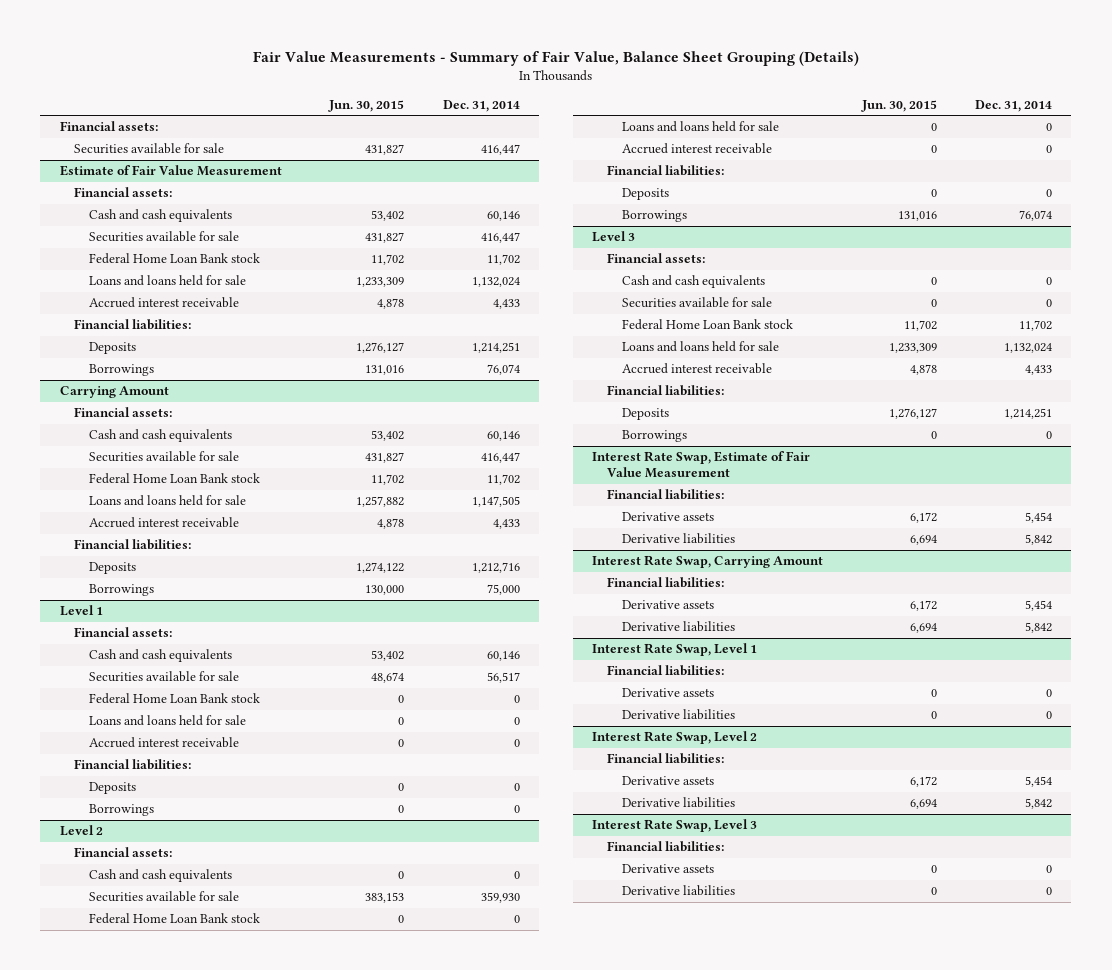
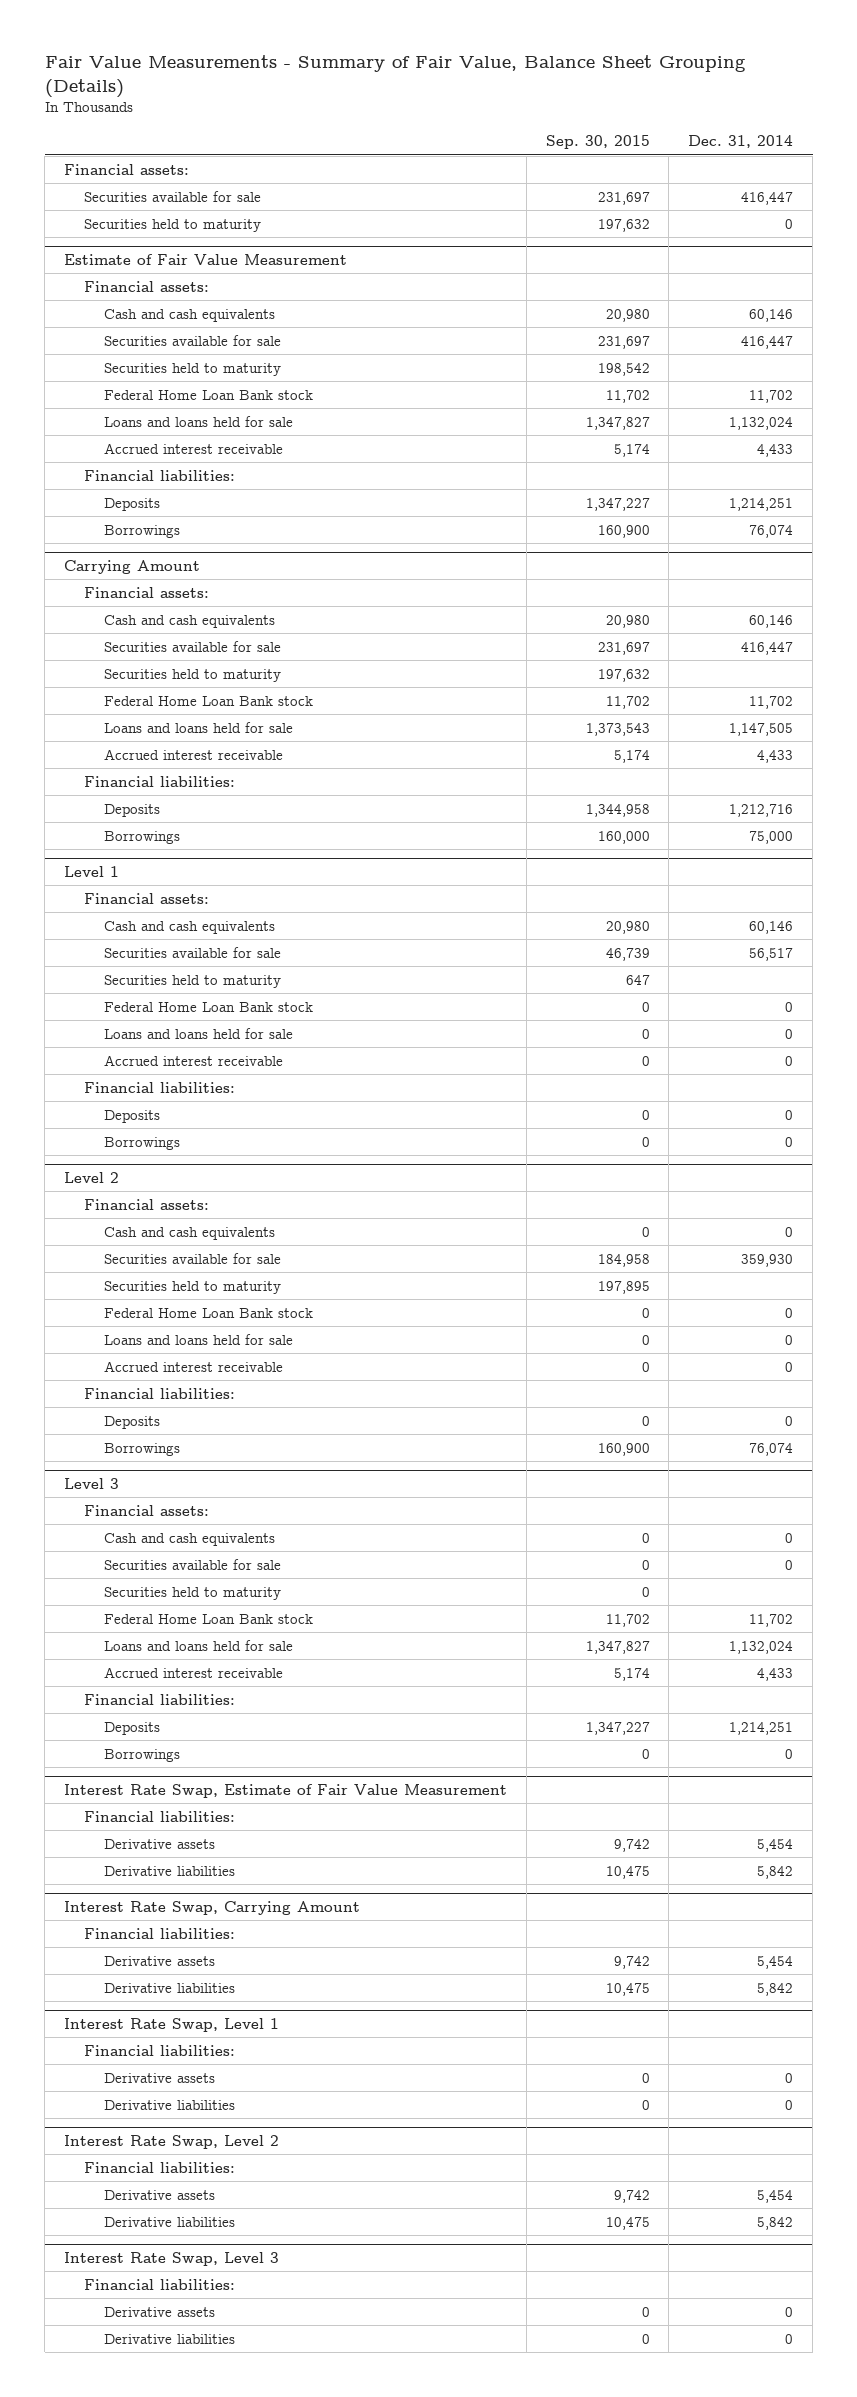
[328,99,405,112] Jun. 30, 2015 -> none
none -> [545,135,650,150] Sep. 30, 2015
none -> [84,218,262,232] Securities held to maturity
none -> [104,362,282,376] Securities held to maturity
none -> [104,668,282,682] Securities held to maturity
none -> [104,974,282,988] Securities held to maturity
none -> [104,1280,282,1294] Securities held to maturity
none -> [104,1586,282,1600] Securities held to maturity

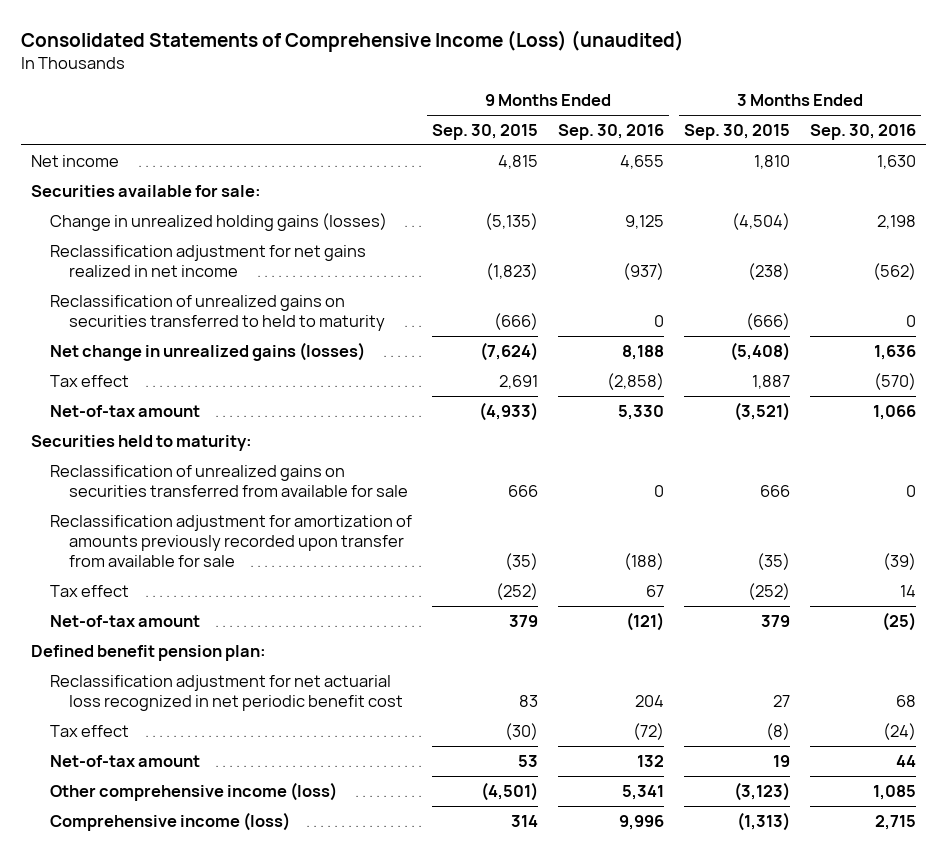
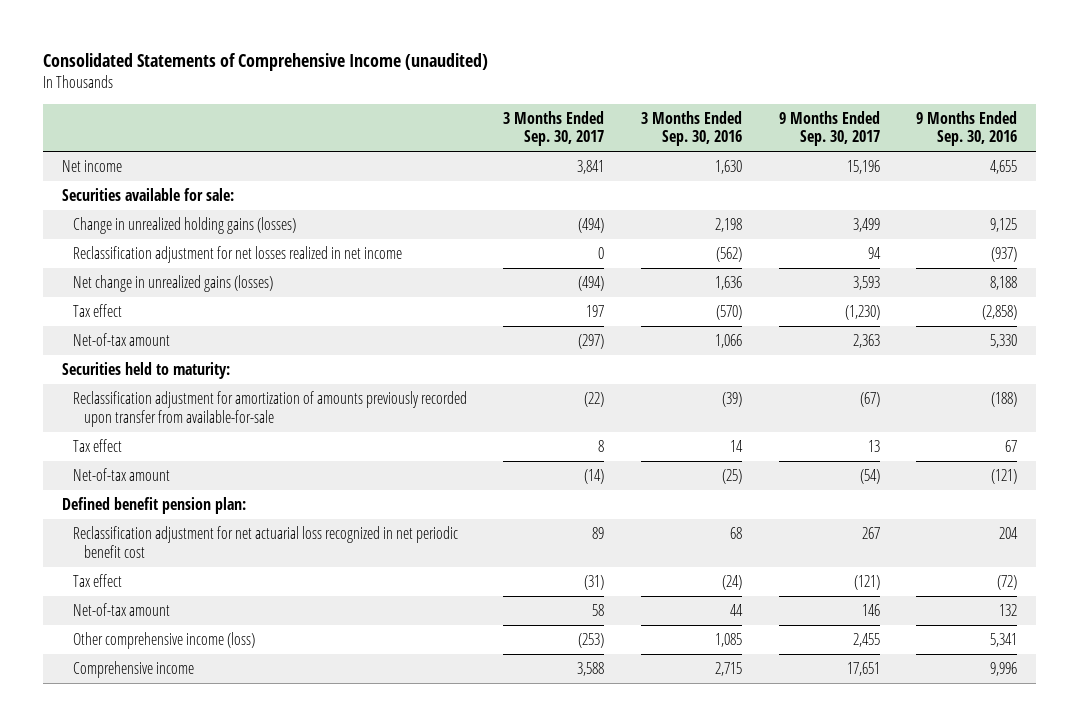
[21,29,685,52] Consolidated Statements of Comprehensive Income (Loss) (unaudited) -> [43,53,489,72] Consolidated Statements of Comprehensive Income (unaudited)
[432,123,539,140] Sep. 30, 2015 -> none
[683,123,790,140] Sep. 30, 2015 -> none
none -> [503,110,605,147] 3 Months Ended Sep. 30, 2017
none -> [778,110,880,147] 9 Months Ended Sep. 30, 2017
[50,294,386,332] Reclassification of unrealized gains on securities transferred to held to maturity -> none
[50,244,367,278] Reclassification adjustment for net gains realized in net income -> [72,246,402,264] Reclassification adjustment for net losses realized in net income
[50,464,409,498] Reclassification of unrealized gains on securities transferred from available for sale -> none
[50,514,413,568] Reclassification adjustment for amortization of amounts previously recorded upon transfer from available for sale -> [72,391,467,427] Reclassification adjustment for amortization of amounts previously recorded upon transfer from available-for-sale
[50,811,291,831] Comprehensive income (loss) -> [72,661,194,679] Comprehensive income

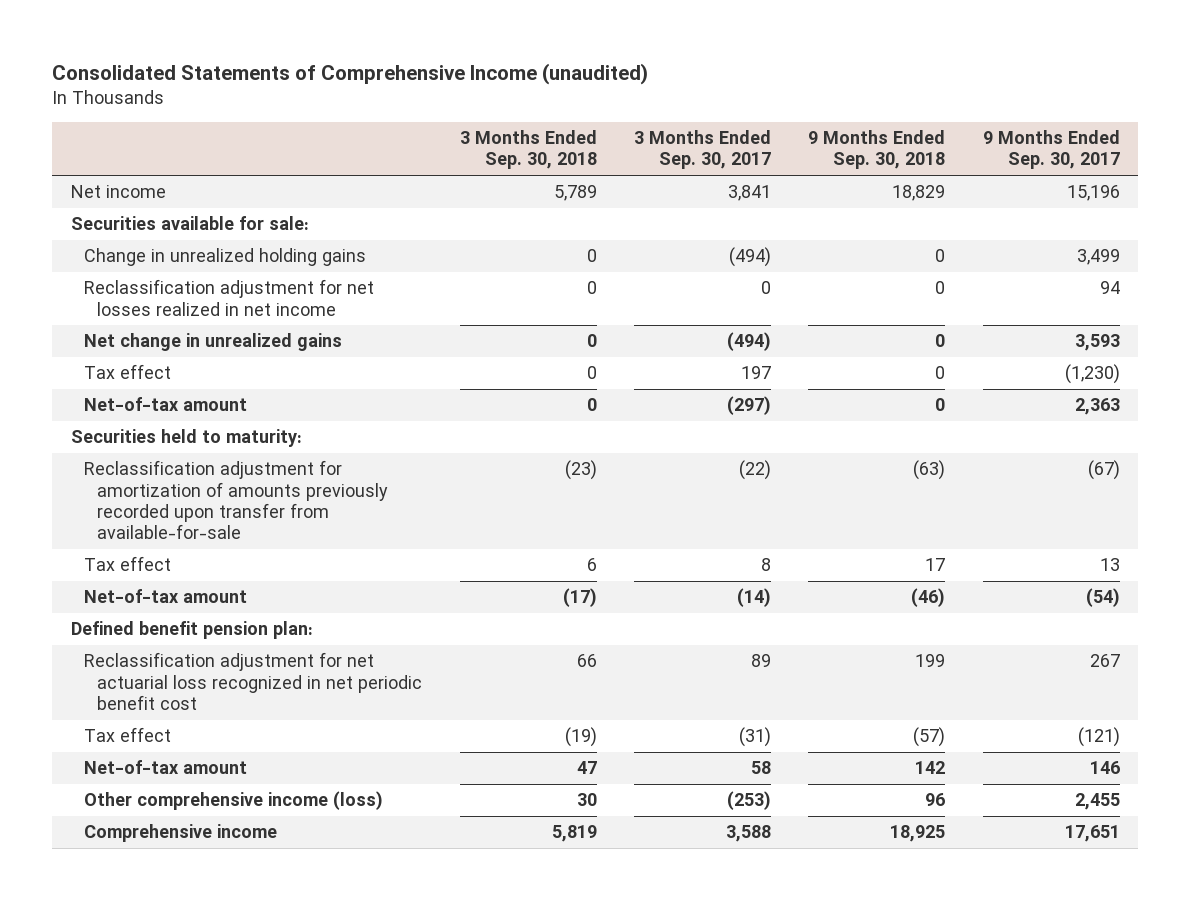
[641,110,743,147] 3 Months Ended Sep. 30, 2016 -> none
[916,110,1018,147] 9 Months Ended Sep. 30, 2016 -> none
none -> [459,130,597,170] 3 Months Ended Sep. 30, 2018
none -> [808,130,946,170] 9 Months Ended Sep. 30, 2018
[72,217,296,235] Change in unrealized holding gains (losses) -> [83,248,366,267] Change in unrealized holding gains
[72,275,273,293] Net change in unrealized gains (losses) -> [83,333,342,352] Net change in unrealized gains

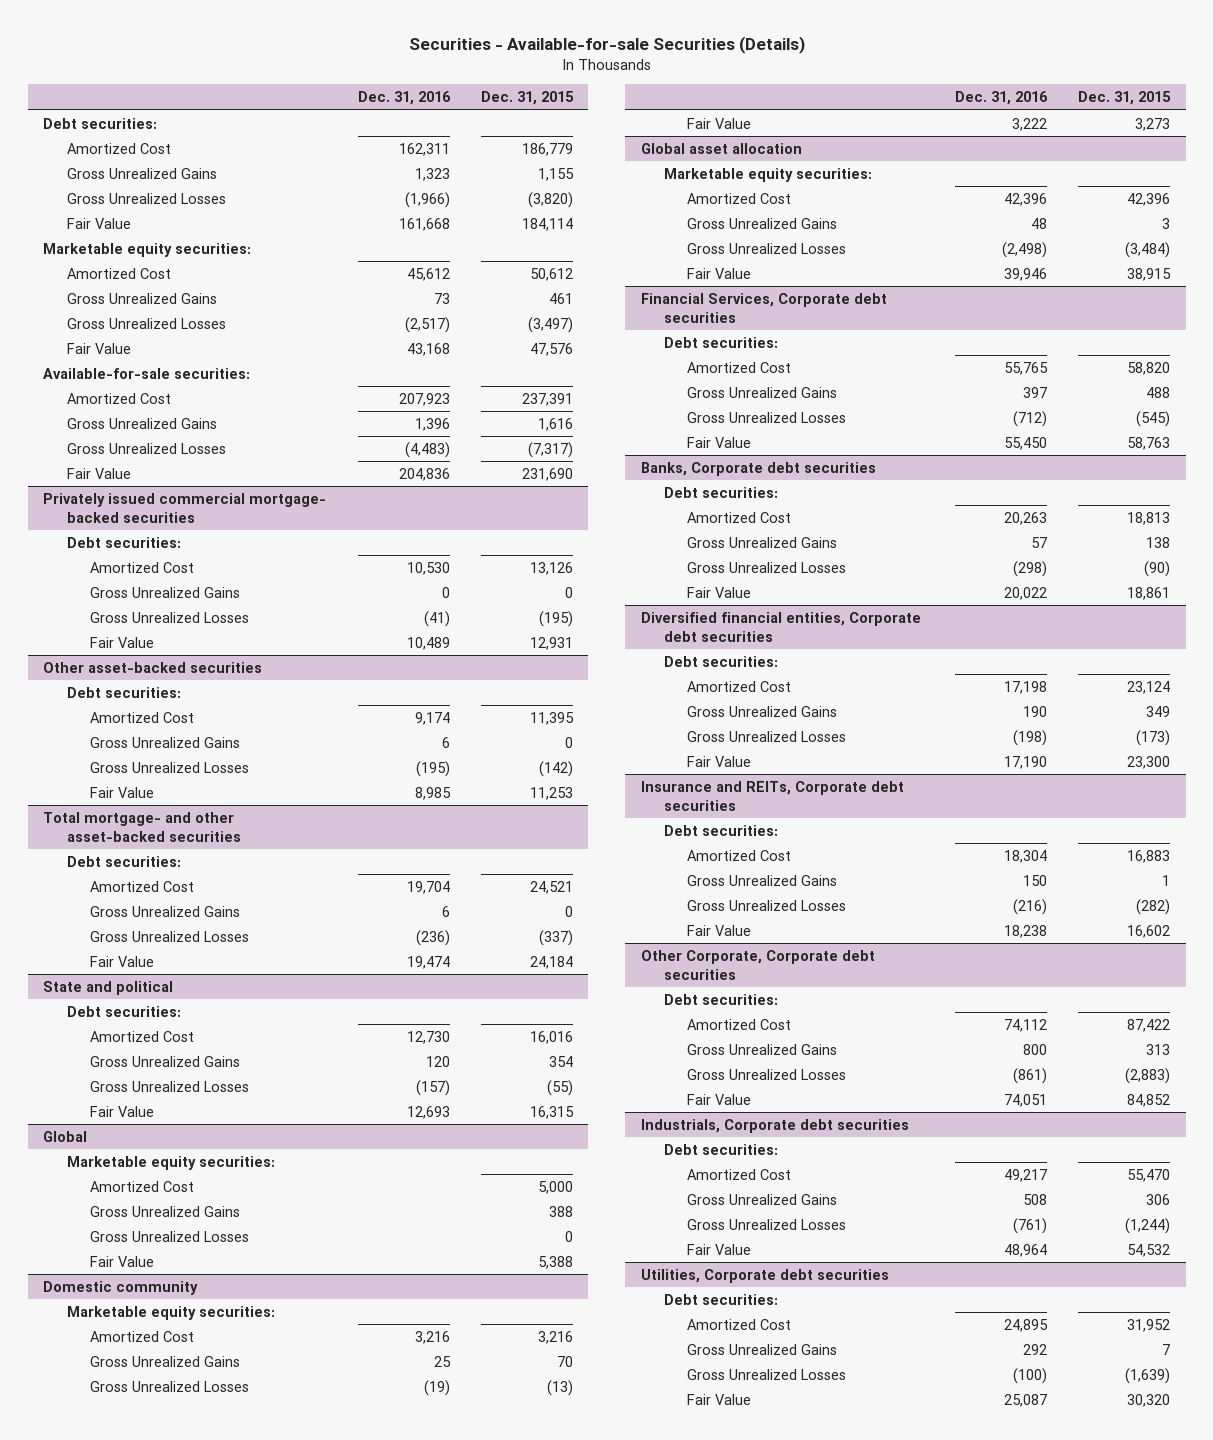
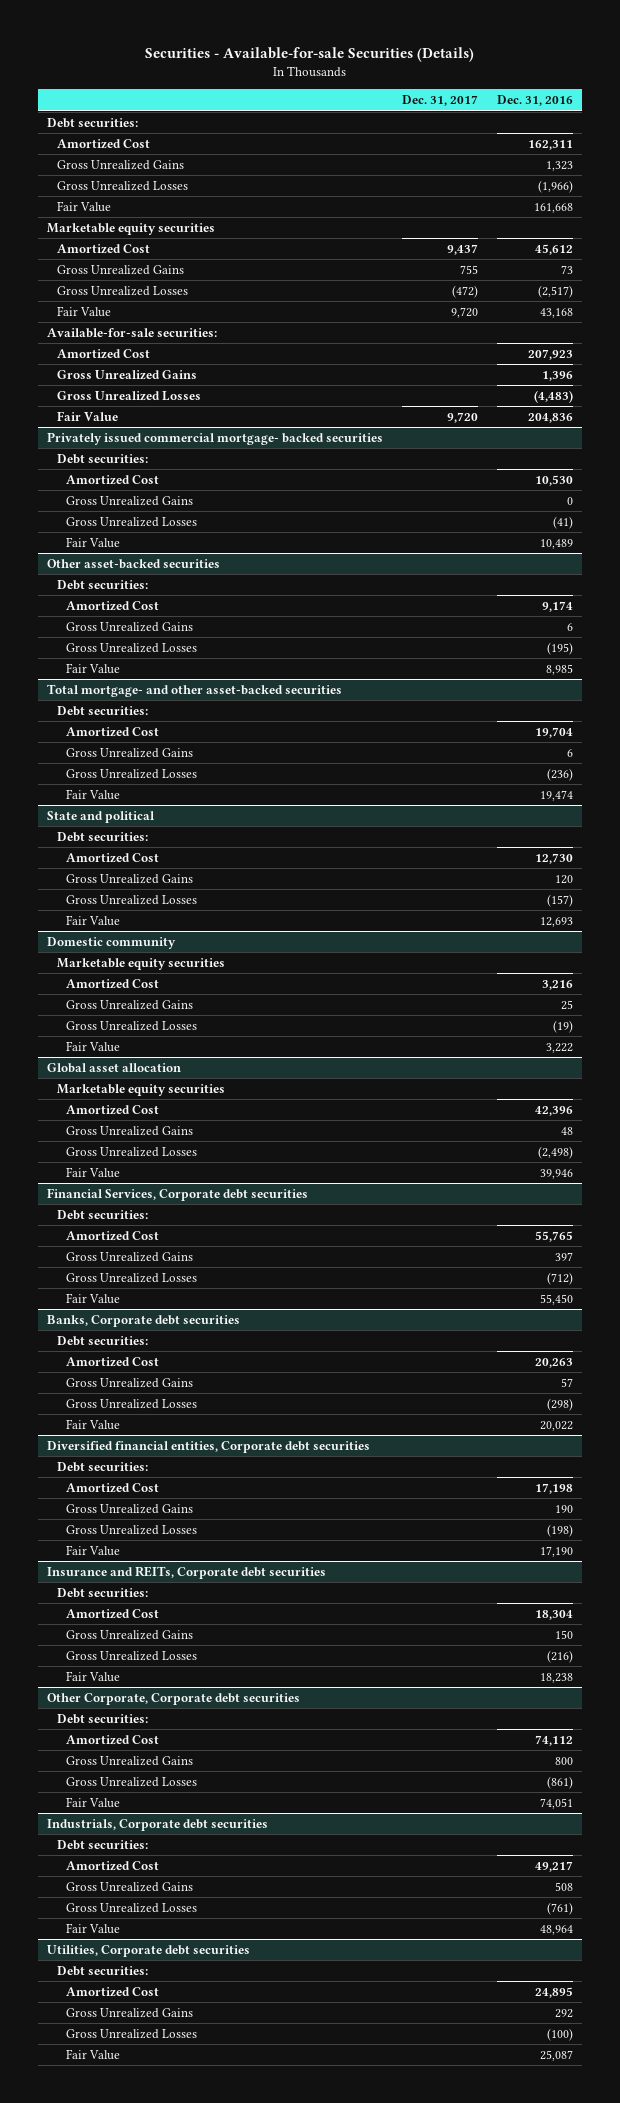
[480,91,574,106] Dec. 31, 2015 -> none
none -> [402,95,479,107] Dec. 31, 2017
[43,242,252,257] Marketable equity securities: -> [47,222,216,235] Marketable equity securities
[43,1130,88,1142] Global -> none
[66,1155,275,1170] Marketable equity securities: -> none
[89,1180,194,1192] Amortized Cost -> none
[89,1205,240,1217] Gross Unrealized Gains -> none
[89,1230,249,1242] Gross Unrealized Losses -> none
[89,1255,154,1267] Fair Value -> none
[66,1305,275,1320] Marketable equity securities: -> [56,957,225,970] Marketable equity securities
[663,167,872,182] Marketable equity securities: -> [56,1083,225,1096] Marketable equity securities

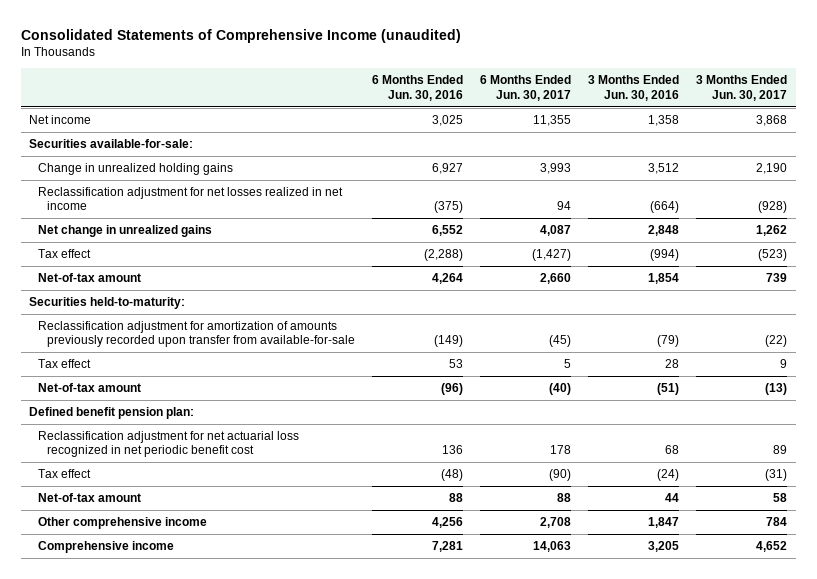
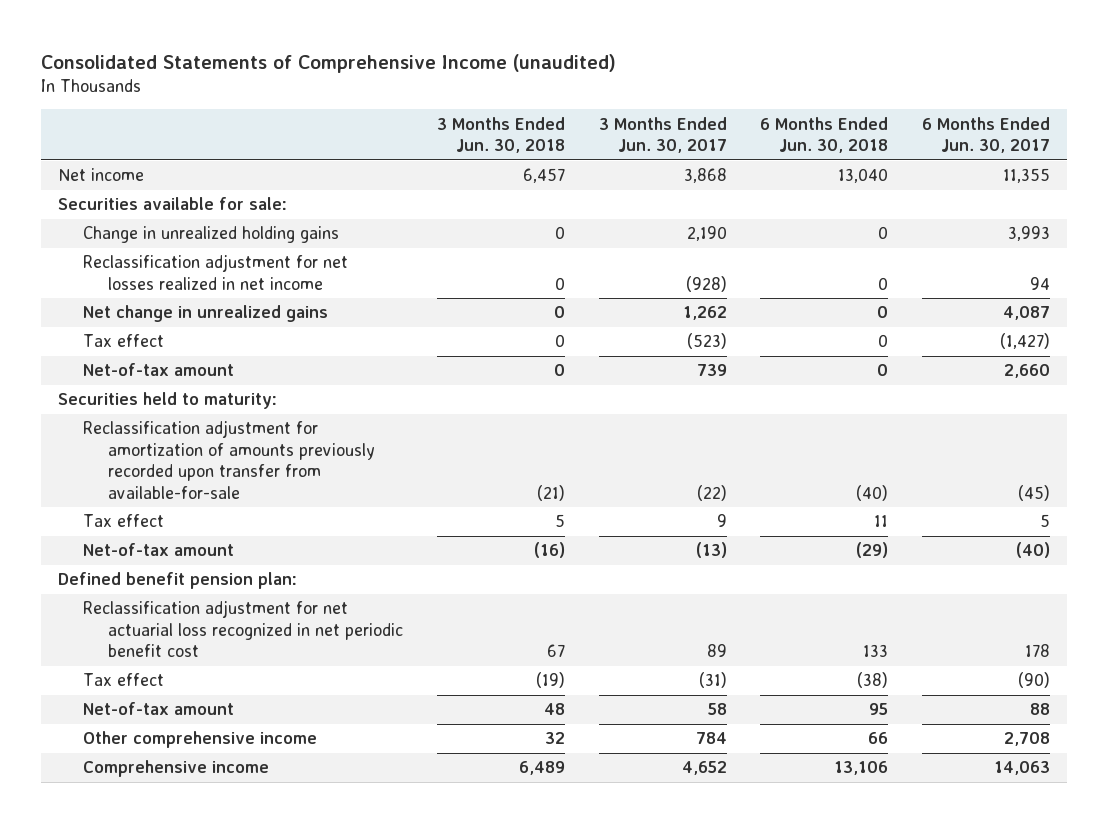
[372,75,464,101] 6 Months Ended Jun. 30, 2016 -> none
[588,75,680,101] 3 Months Ended Jun. 30, 2016 -> none
none -> [437,116,566,154] 3 Months Ended Jun. 30, 2018
none -> [760,116,889,154] 6 Months Ended Jun. 30, 2018
[29,139,194,149] Securities available-for-sale: -> [58,197,288,211] Securities available for sale:
[29,297,186,310] Securities held-to-maturity: -> [58,392,278,410] Securities held to maturity:

